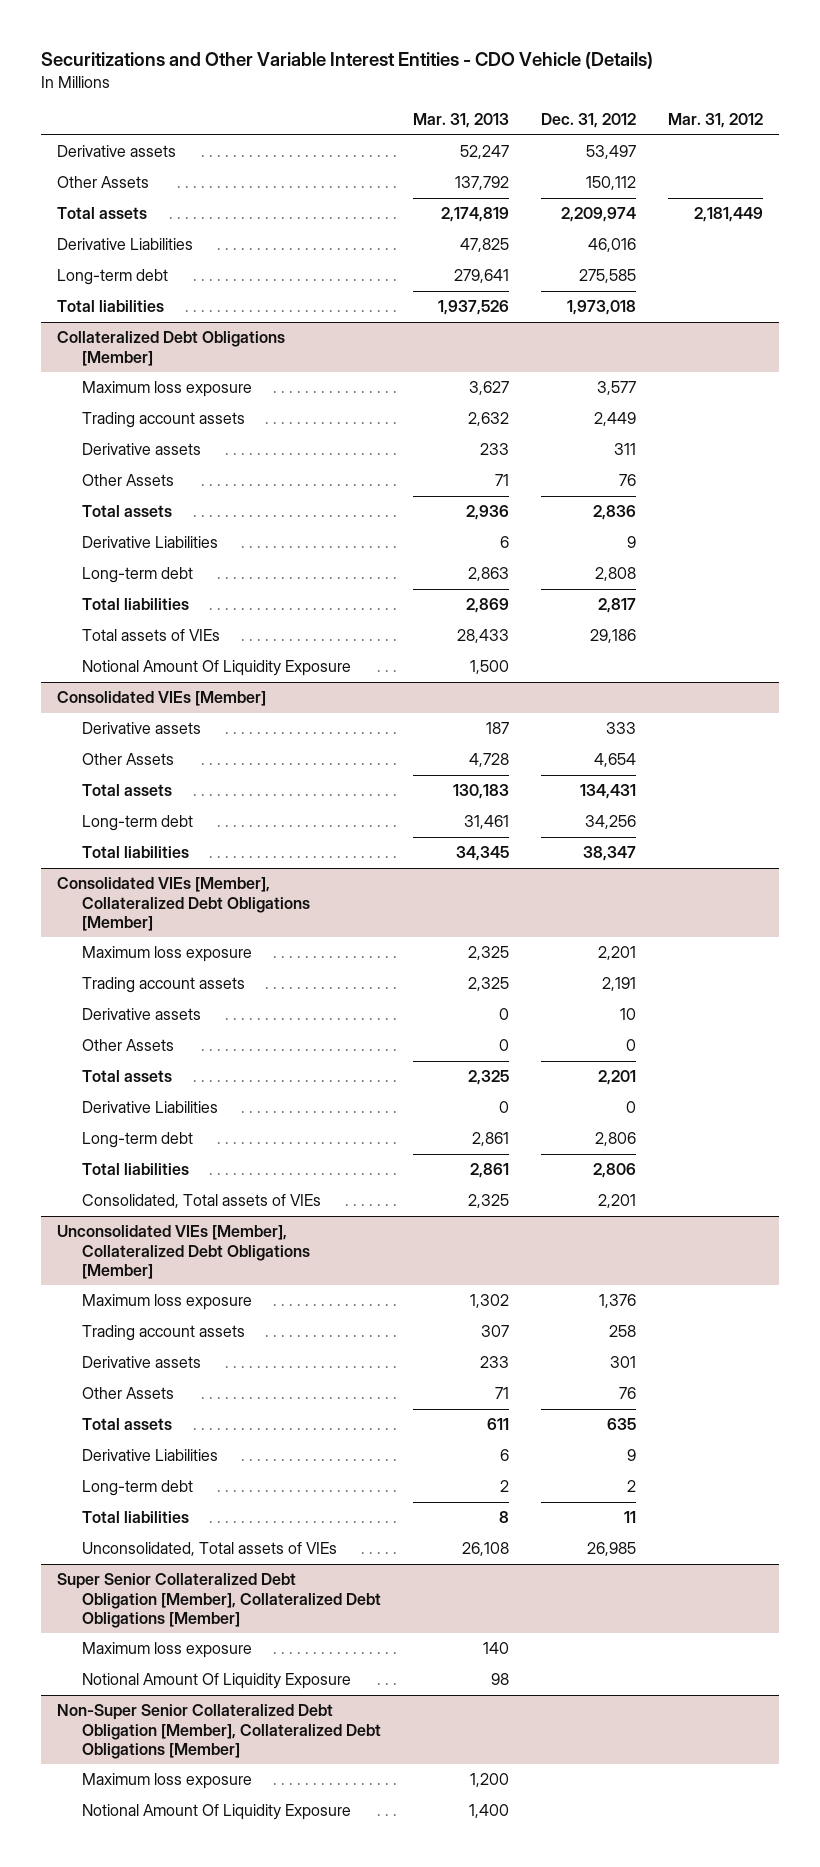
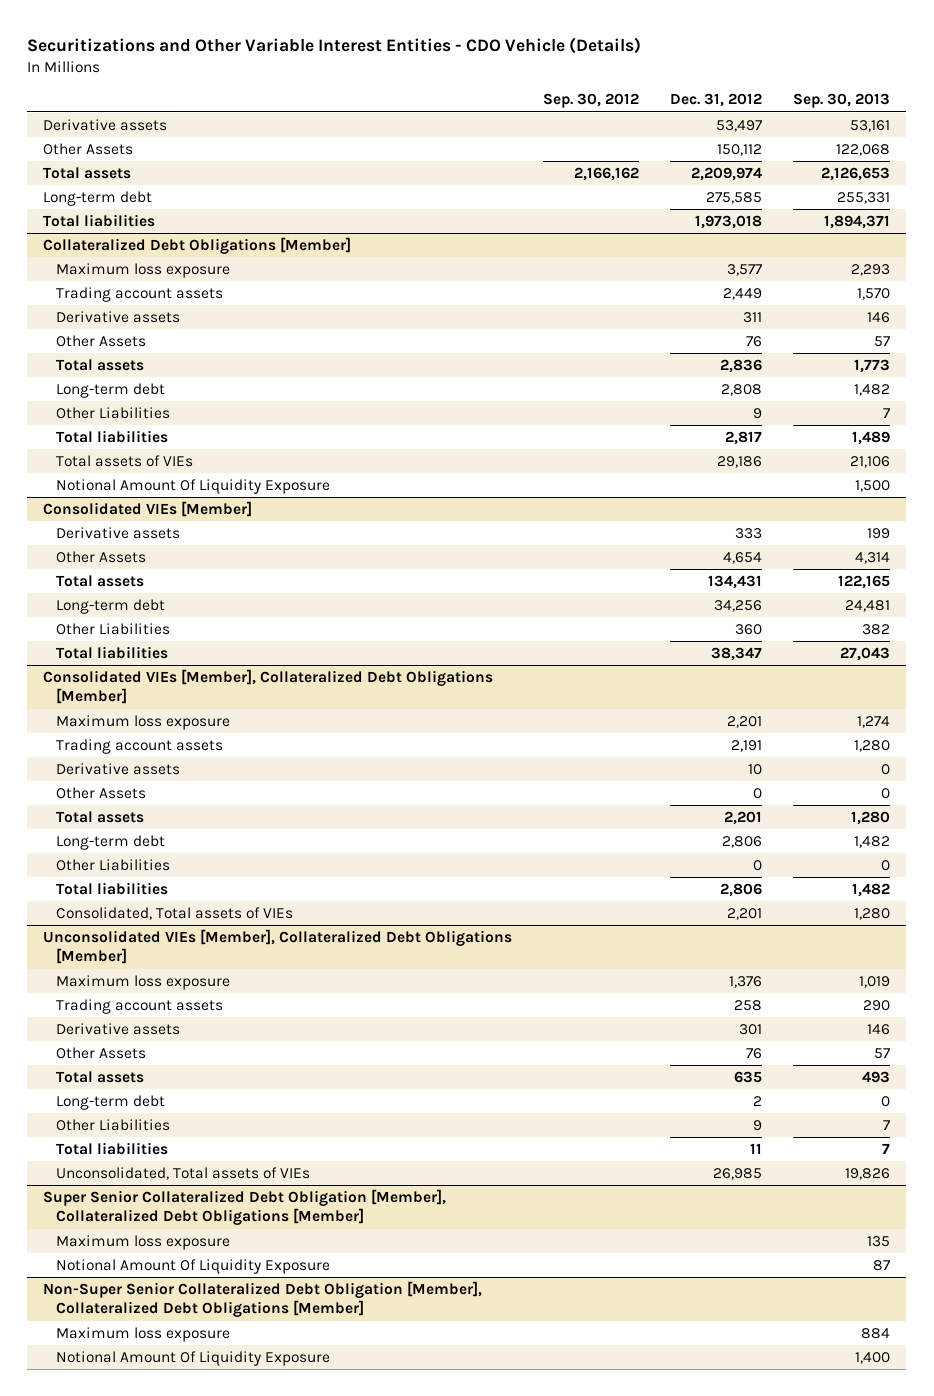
[412,113,509,129] Mar. 31, 2013 -> none
[668,113,764,129] Mar. 31, 2012 -> none
none -> [543,93,640,109] Sep. 30, 2012
none -> [793,93,891,109] Sep. 30, 2013
[57,238,194,251] Derivative Liabilities -> none
[81,536,218,549] Derivative Liabilities -> none
none -> [56,406,171,419] Other Liabilities
none -> [56,622,171,635] Other Liabilities
[81,1101,218,1114] Derivative Liabilities -> none
none -> [56,858,171,871] Other Liabilities
[81,1449,218,1462] Derivative Liabilities -> none
none -> [56,1118,171,1131] Other Liabilities

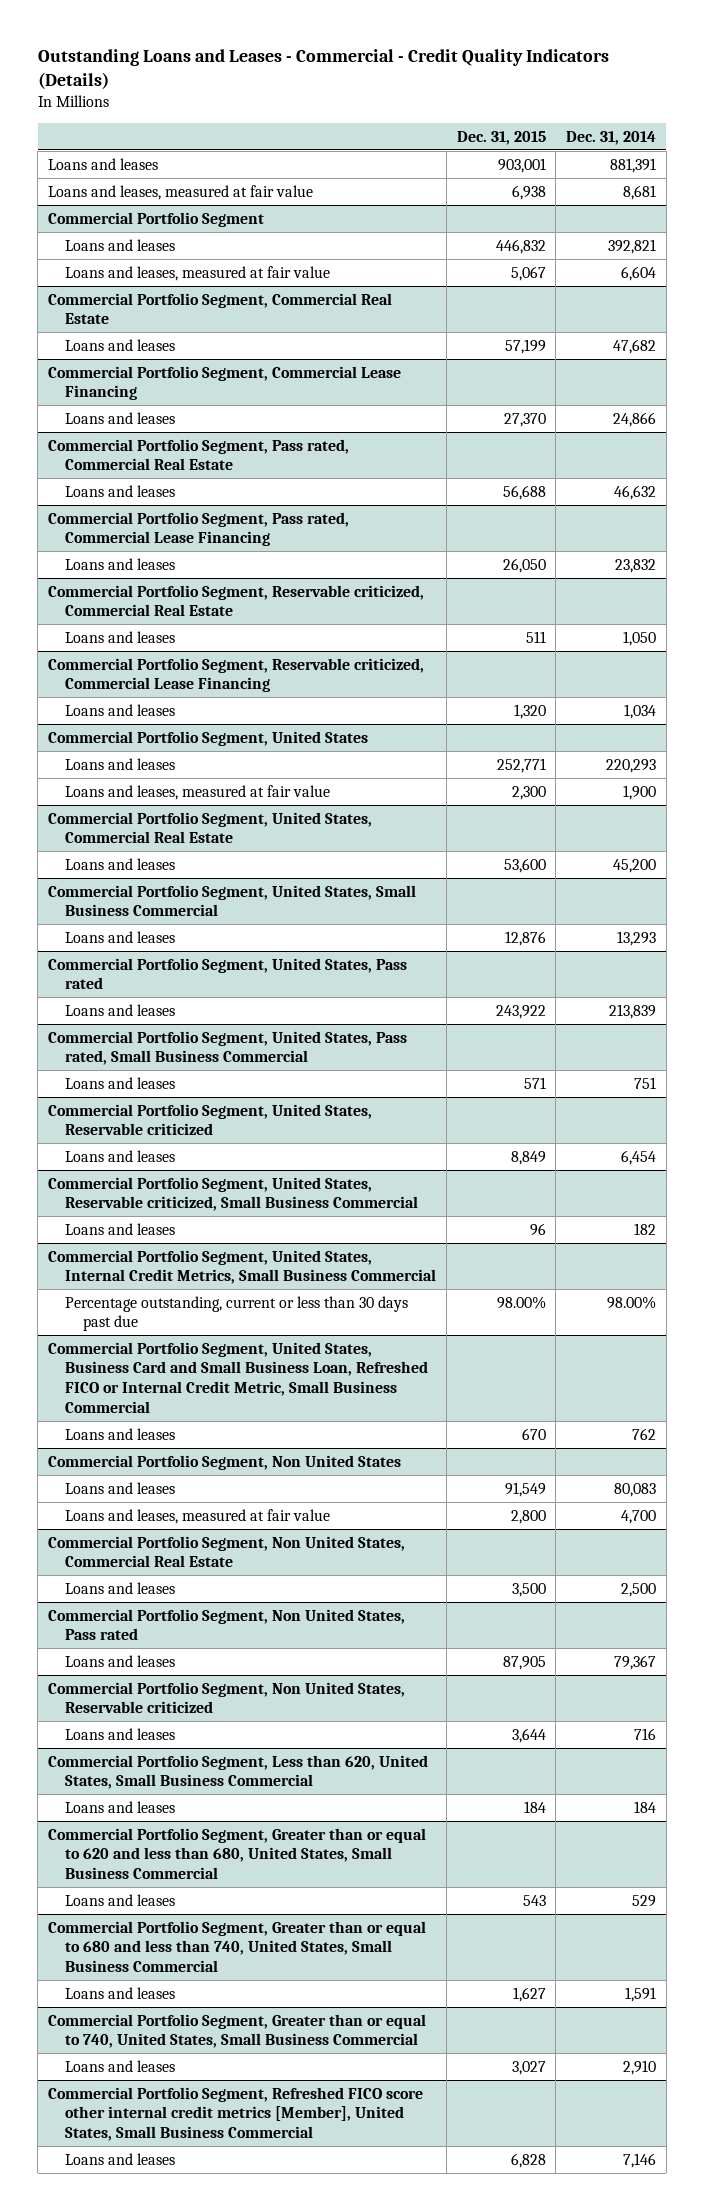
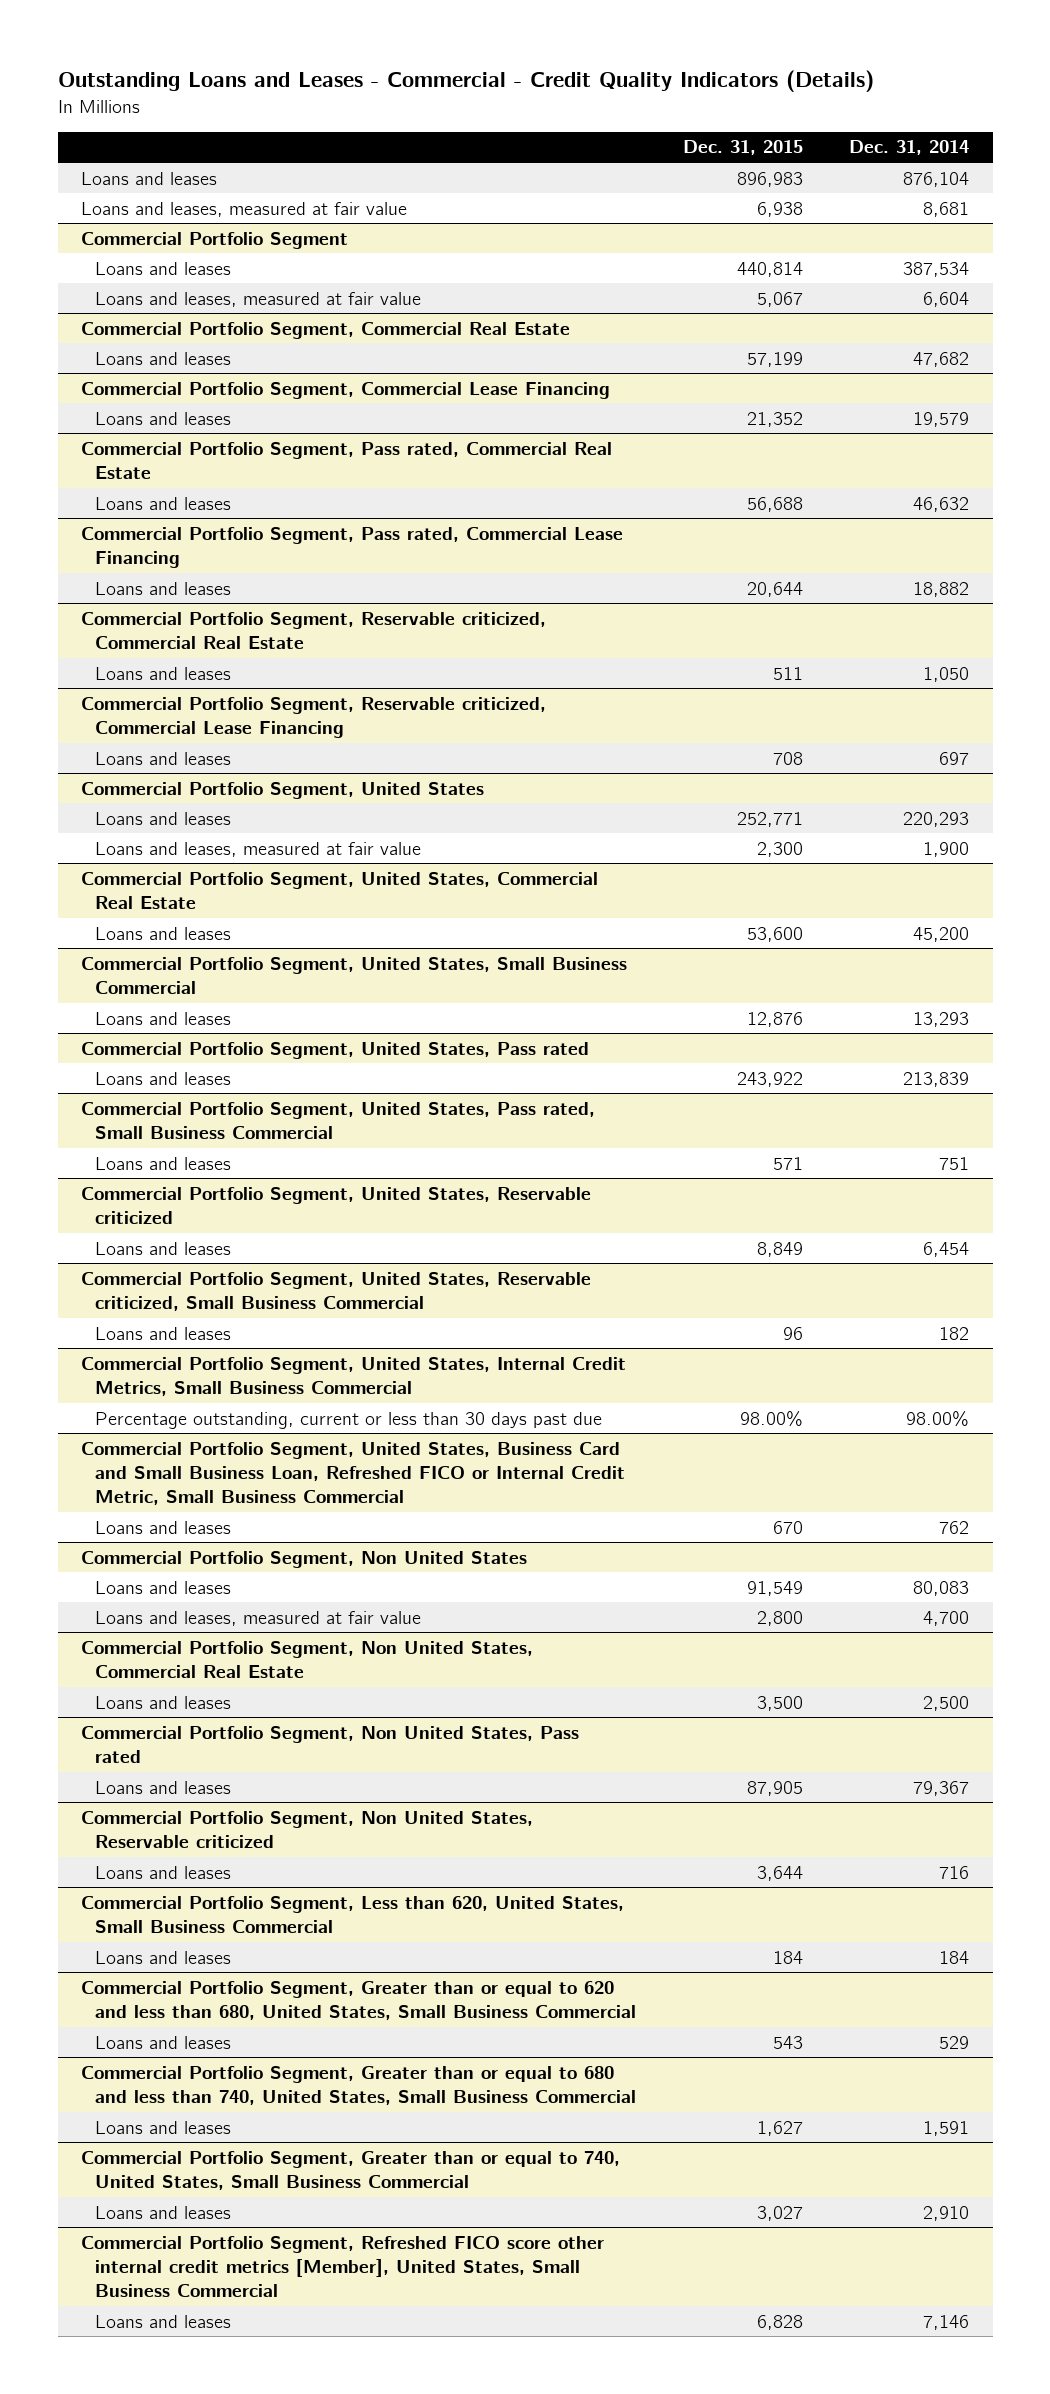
[497,157,546,173] 903,001 -> [736,171,803,187] 896,983
[610,157,657,173] 881,391 -> [903,171,970,187] 876,104
[495,238,546,254] 446,832 -> [736,261,803,277] 440,814
[608,238,657,254] 392,821 -> [903,261,970,277] 387,534
[503,412,546,427] 27,370 -> [746,411,803,427] 21,352
[613,411,657,427] 24,866 -> [913,411,970,427] 19,579
[502,557,546,573] 26,050 -> [746,581,803,597] 20,644
[615,558,657,573] 23,832 -> [913,581,970,597] 18,882
[513,703,546,719] 1,320 -> [772,751,803,765] 708
[624,703,657,719] 1,034 -> [939,751,970,765] 697

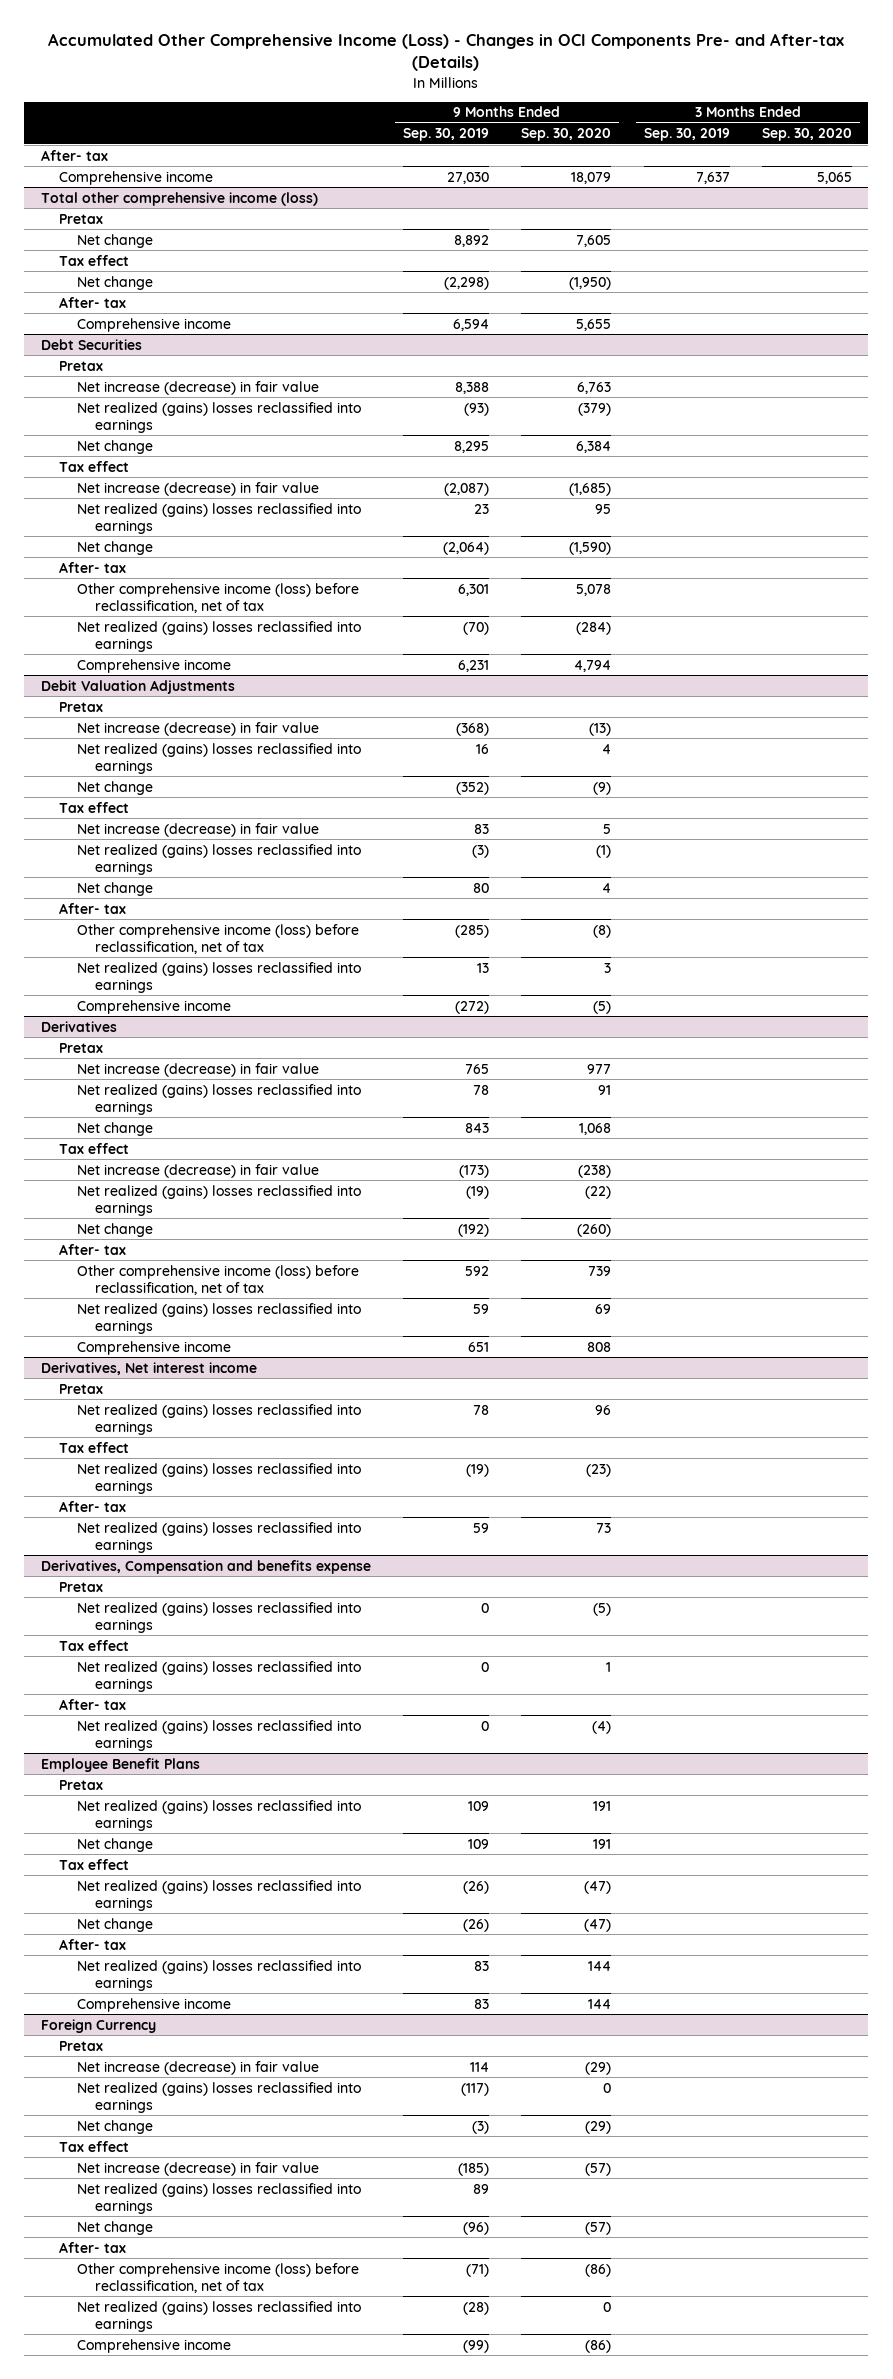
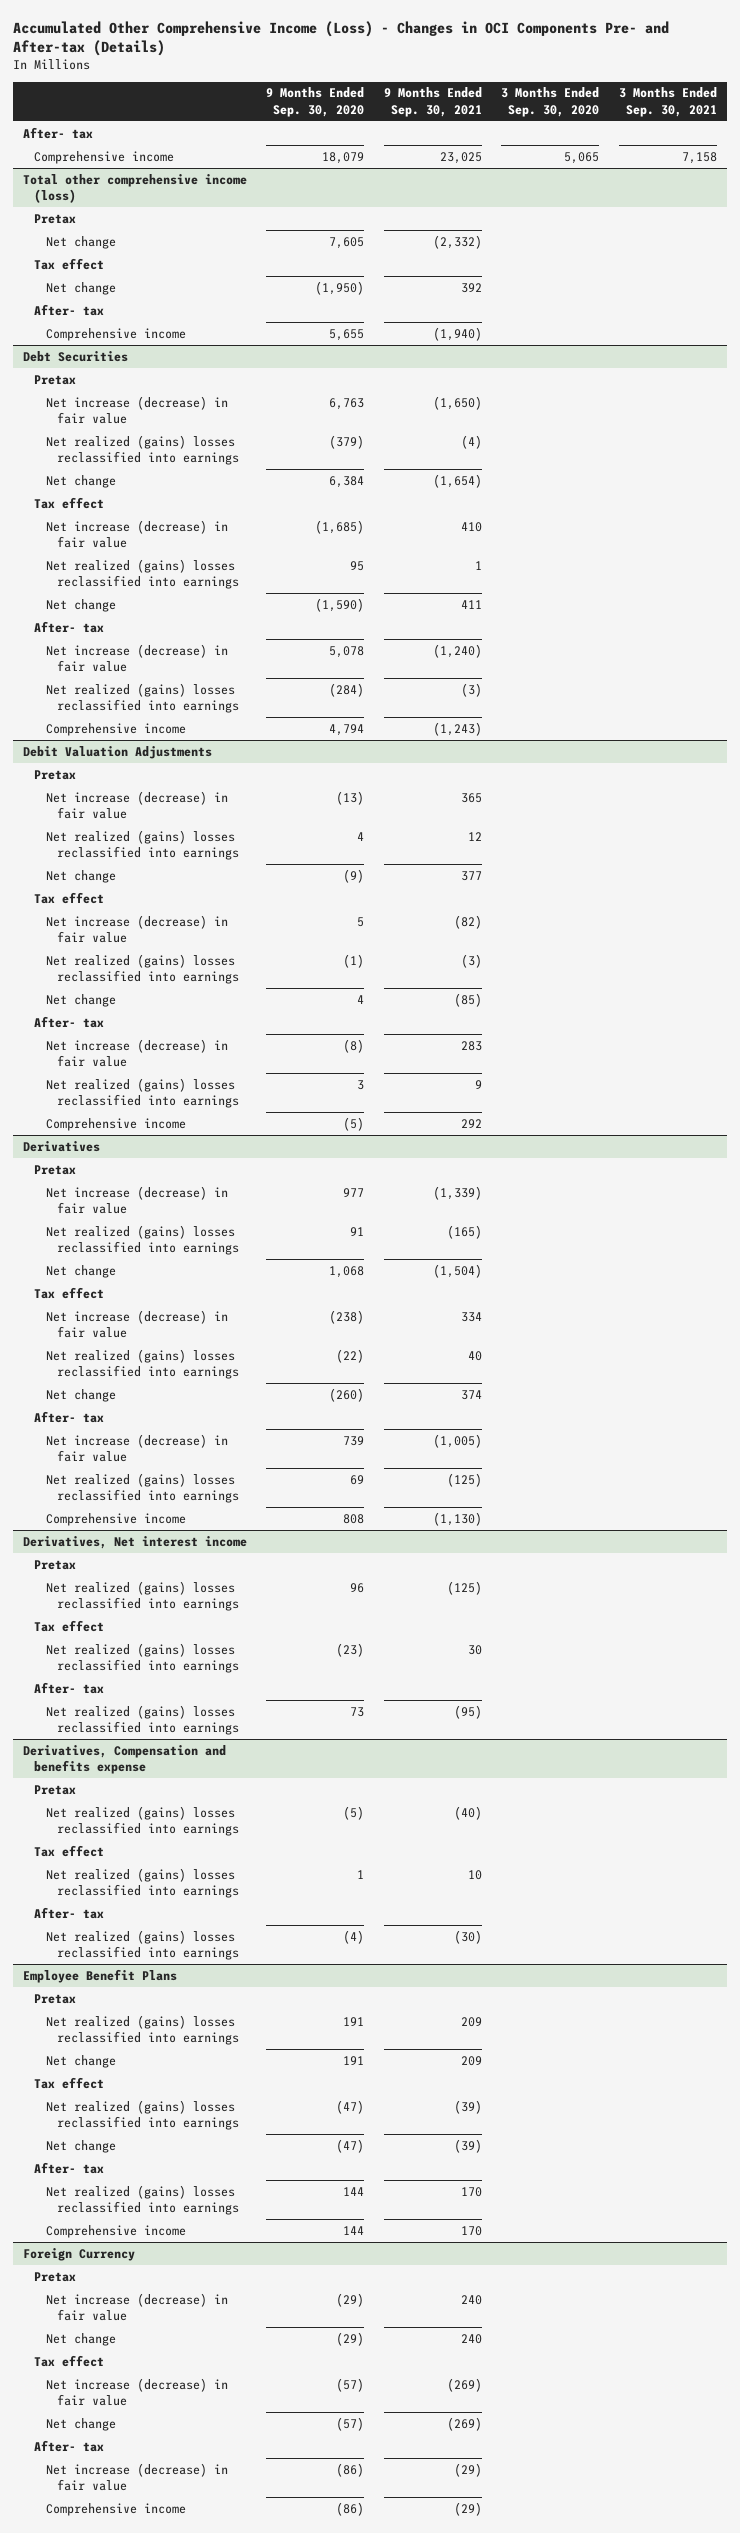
[402,128,489,142] Sep. 30, 2019 -> none
[643,128,730,142] Sep. 30, 2019 -> none
none -> [383,87,482,117] 9 Months Ended Sep. 30, 2021
none -> [618,87,717,117] 3 Months Ended Sep. 30, 2021
[77,582,360,613] Other comprehensive income (loss) before reclassification, net of tax -> [45,643,228,673] Net increase (decrease) in fair value
[77,923,360,954] Other comprehensive income (loss) before reclassification, net of tax -> [45,1038,228,1068] Net increase (decrease) in fair value
[77,1264,360,1295] Other comprehensive income (loss) before reclassification, net of tax -> [45,1433,228,1463] Net increase (decrease) in fair value
[77,2081,362,2113] Net realized (gains) losses reclassified into earnings -> none
[77,2182,362,2214] Net realized (gains) losses reclassified into earnings -> none
[77,2300,362,2332] Net realized (gains) losses reclassified into earnings -> none
[77,2262,360,2293] Other comprehensive income (loss) before reclassification, net of tax -> [45,2462,228,2492] Net increase (decrease) in fair value

